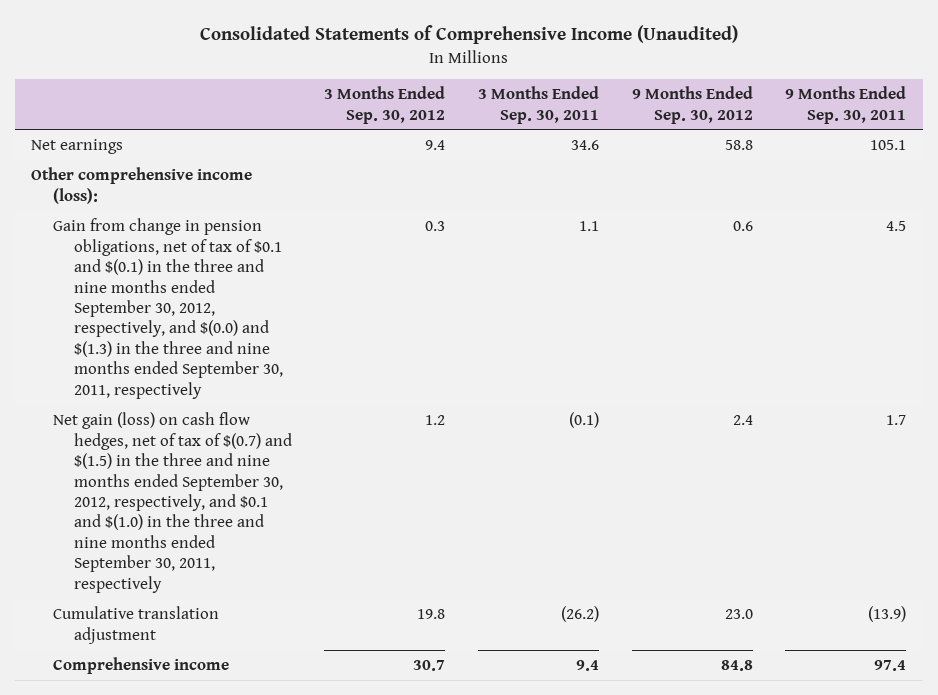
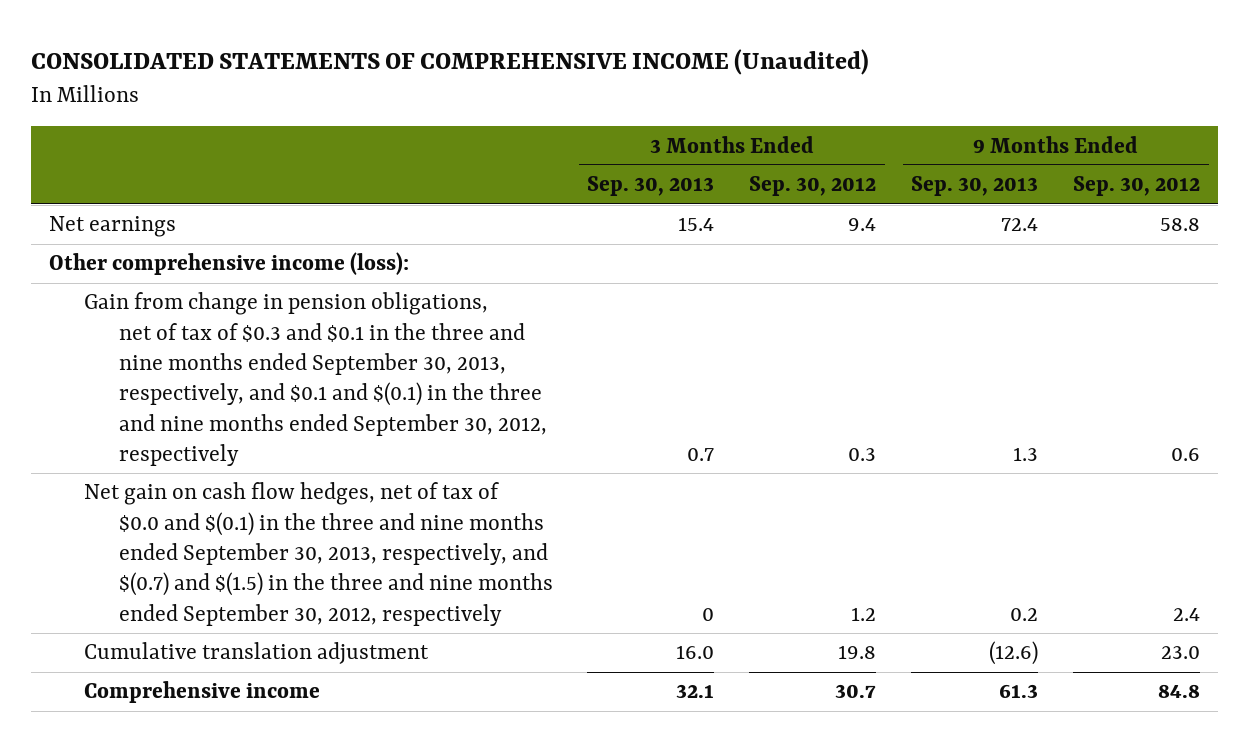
[199,25,738,45] Consolidated Statements of Comprehensive Income (Unaudited) -> [31,49,870,76] CONSOLIDATED STATEMENTS OF COMPREHENSIVE INCOME (Unaudited)
[477,86,599,124] 3 Months Ended Sep. 30, 2011 -> none
[785,86,907,124] 9 Months Ended Sep. 30, 2011 -> none
none -> [587,176,715,197] Sep. 30, 2013
none -> [911,176,1039,197] Sep. 30, 2013
[52,218,283,399] Gain from change in pension obligations, net of tax of $0.1 and $(0.1) in the three and nine months ended September 30, 2012, respectively, and $(0.0) and $(1.3) in the three and nine months ended September 30, 2011, respectively -> [83,292,547,466] Gain from change in pension obligations, net of tax of $0.3 and $0.1 in the three and nine months ended September 30, 2013, respectively, and $0.1 and $(0.1) in the three and nine months ended September 30, 2012, respectively
[52,412,292,593] Net gain (loss) on cash flow hedges, net of tax of $(0.7) and $(1.5) in the three and nine months ended September 30, 2012, respectively, and $0.1 and $(1.0) in the three and nine months ended September 30, 2011, respectively -> [83,482,553,626] Net gain on cash flow hedges, net of tax of $0.0 and $(0.1) in the three and nine months ended September 30, 2013, respectively, and $(0.7) and $(1.5) in the three and nine months ended September 30, 2012, respectively

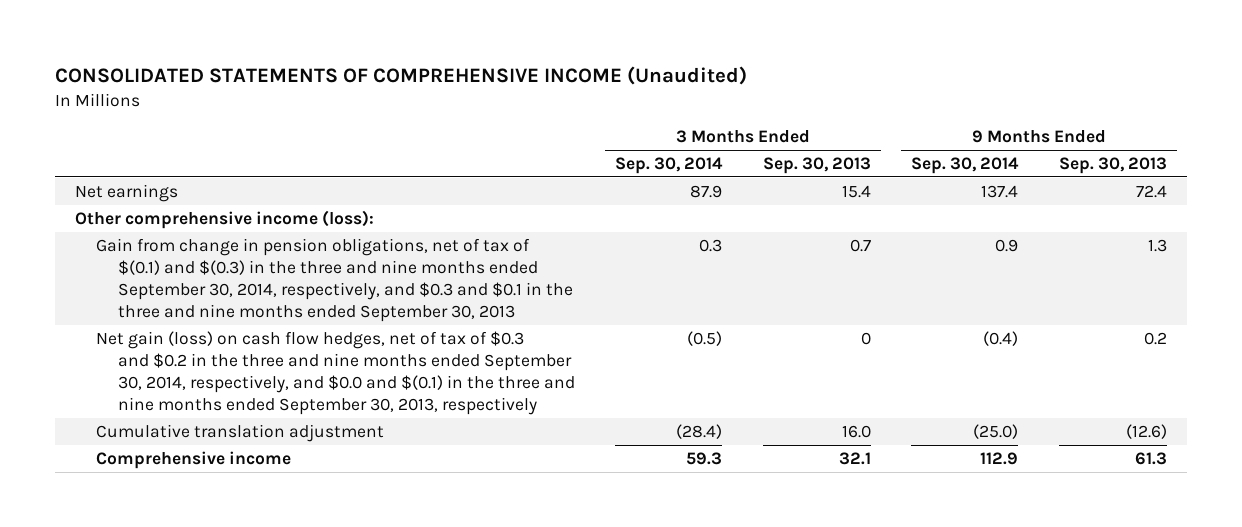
[749,176,877,197] Sep. 30, 2012 -> none
[1073,176,1201,197] Sep. 30, 2012 -> none
none -> [615,156,724,174] Sep. 30, 2014
none -> [911,156,1020,174] Sep. 30, 2014
[83,292,547,466] Gain from change in pension obligations, net of tax of $0.3 and $0.1 in the three and nine months ended September 30, 2013, respectively, and $0.1 and $(0.1) in the three and nine months ended September 30, 2012, respectively -> [96,237,573,322] Gain from change in pension obligations, net of tax of $(0.1) and $(0.3) in the three and nine months ended September 30, 2014, respectively, and $0.3 and $0.1 in the three and nine months ended September 30, 2013
[83,482,553,626] Net gain on cash flow hedges, net of tax of $0.0 and $(0.1) in the three and nine months ended September 30, 2013, respectively, and $(0.7) and $(1.5) in the three and nine months ended September 30, 2012, respectively -> [96,330,575,415] Net gain (loss) on cash flow hedges, net of tax of $0.3 and $0.2 in the three and nine months ended September 30, 2014, respectively, and $0.0 and $(0.1) in the three and nine months ended September 30, 2013, respectively

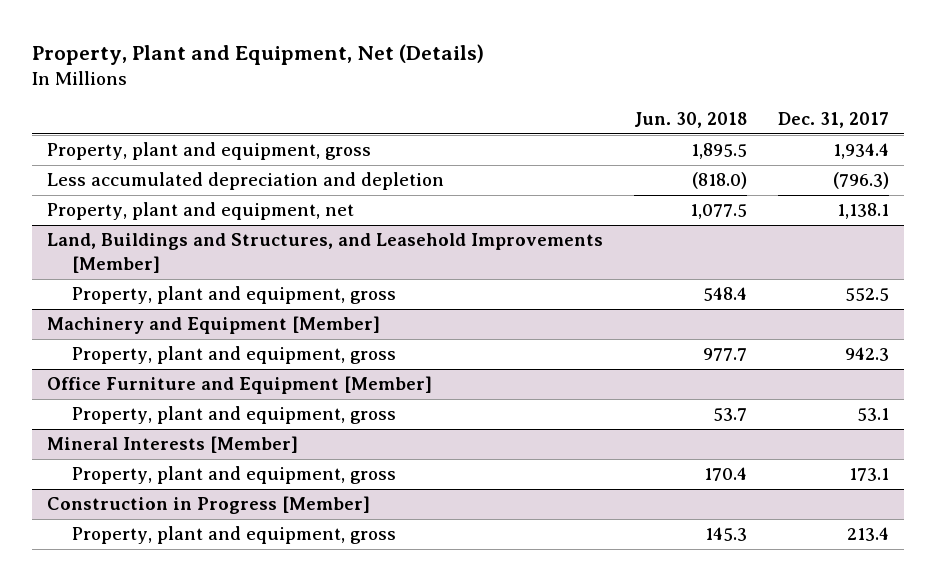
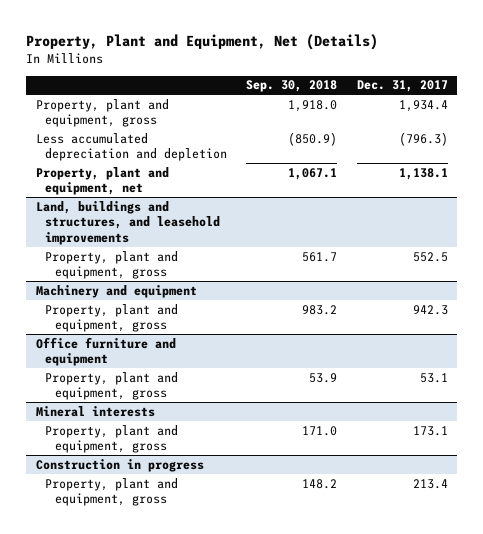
[633,111,747,128] Jun. 30, 2018 -> none
none -> [246,80,338,93] Sep. 30, 2018
[47,233,604,273] Land, Buildings and Structures, and Leasehold Improvements [Member] -> [35,200,221,246] Land, buildings and structures, and leasehold improvements
[47,316,381,335] Machinery and Equipment [Member] -> [35,284,197,298] Machinery and equipment
[47,376,433,395] Office Furniture and Equipment [Member] -> [35,336,176,367] Office furniture and equipment
[47,436,299,454] Mineral Interests [Member] -> [35,405,155,417] Mineral interests
[47,496,371,515] Construction in Progress [Member] -> [35,458,204,472] Construction in progress

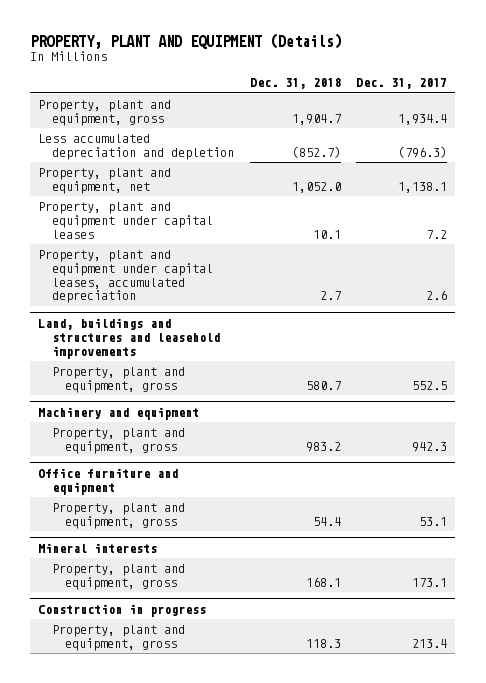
[26,33,379,50] Property, Plant and Equipment, Net (Details) -> [30,32,343,49] PROPERTY, PLANT AND EQUIPMENT (Details)
[246,80,338,93] Sep. 30, 2018 -> none
none -> [249,78,341,90] Dec. 31, 2018
none -> [38,202,213,239] Property, plant and equipment under capital leases
none -> [38,250,213,304] Property, plant and equipment under capital leases, accumulated depreciation
[35,200,221,246] Land, buildings and structures, and leasehold improvements -> [38,318,220,359] Land, buildings and structures and leasehold improvements

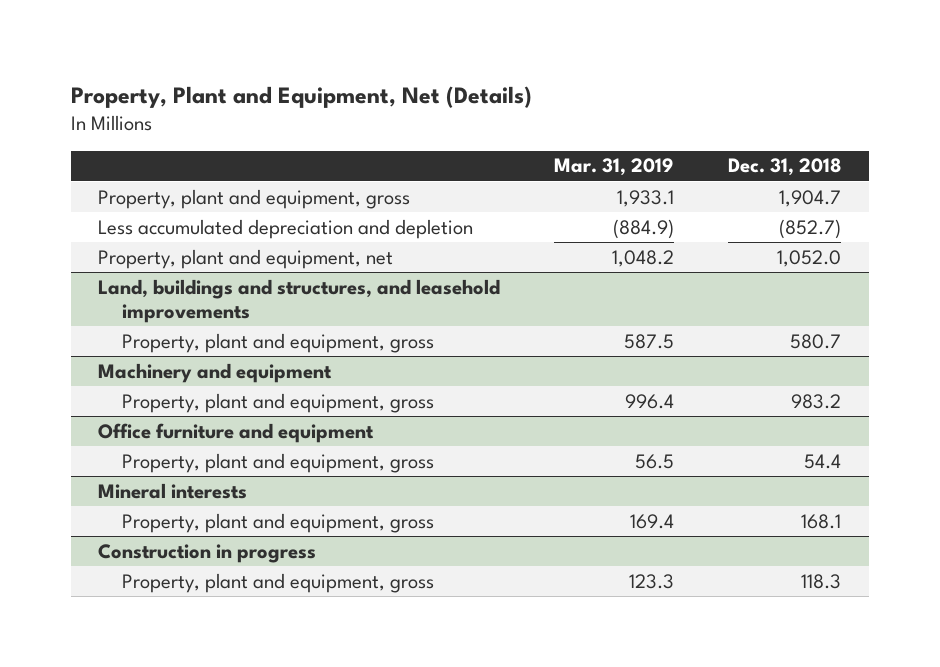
[30,32,343,49] PROPERTY, PLANT AND EQUIPMENT (Details) -> [71,85,533,108] Property, Plant and Equipment, Net (Details)
[356,78,448,90] Dec. 31, 2017 -> none
none -> [554,158,675,177] Mar. 31, 2019
[38,202,213,239] Property, plant and equipment under capital leases -> none
[38,250,213,304] Property, plant and equipment under capital leases, accumulated depreciation -> none
[38,318,220,359] Land, buildings and structures and leasehold improvements -> [98,278,501,324] Land, buildings and structures, and leasehold improvements

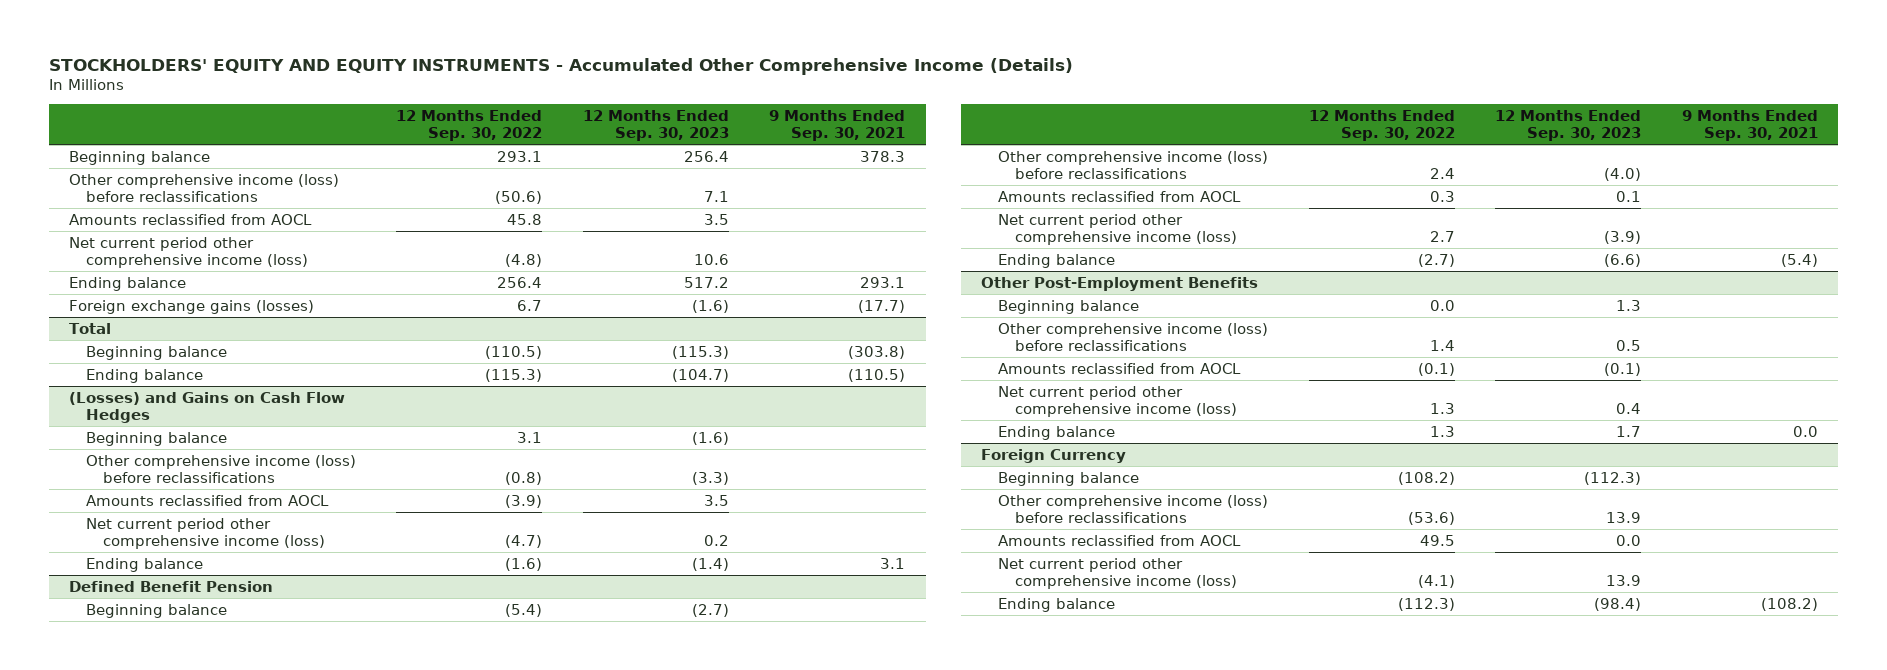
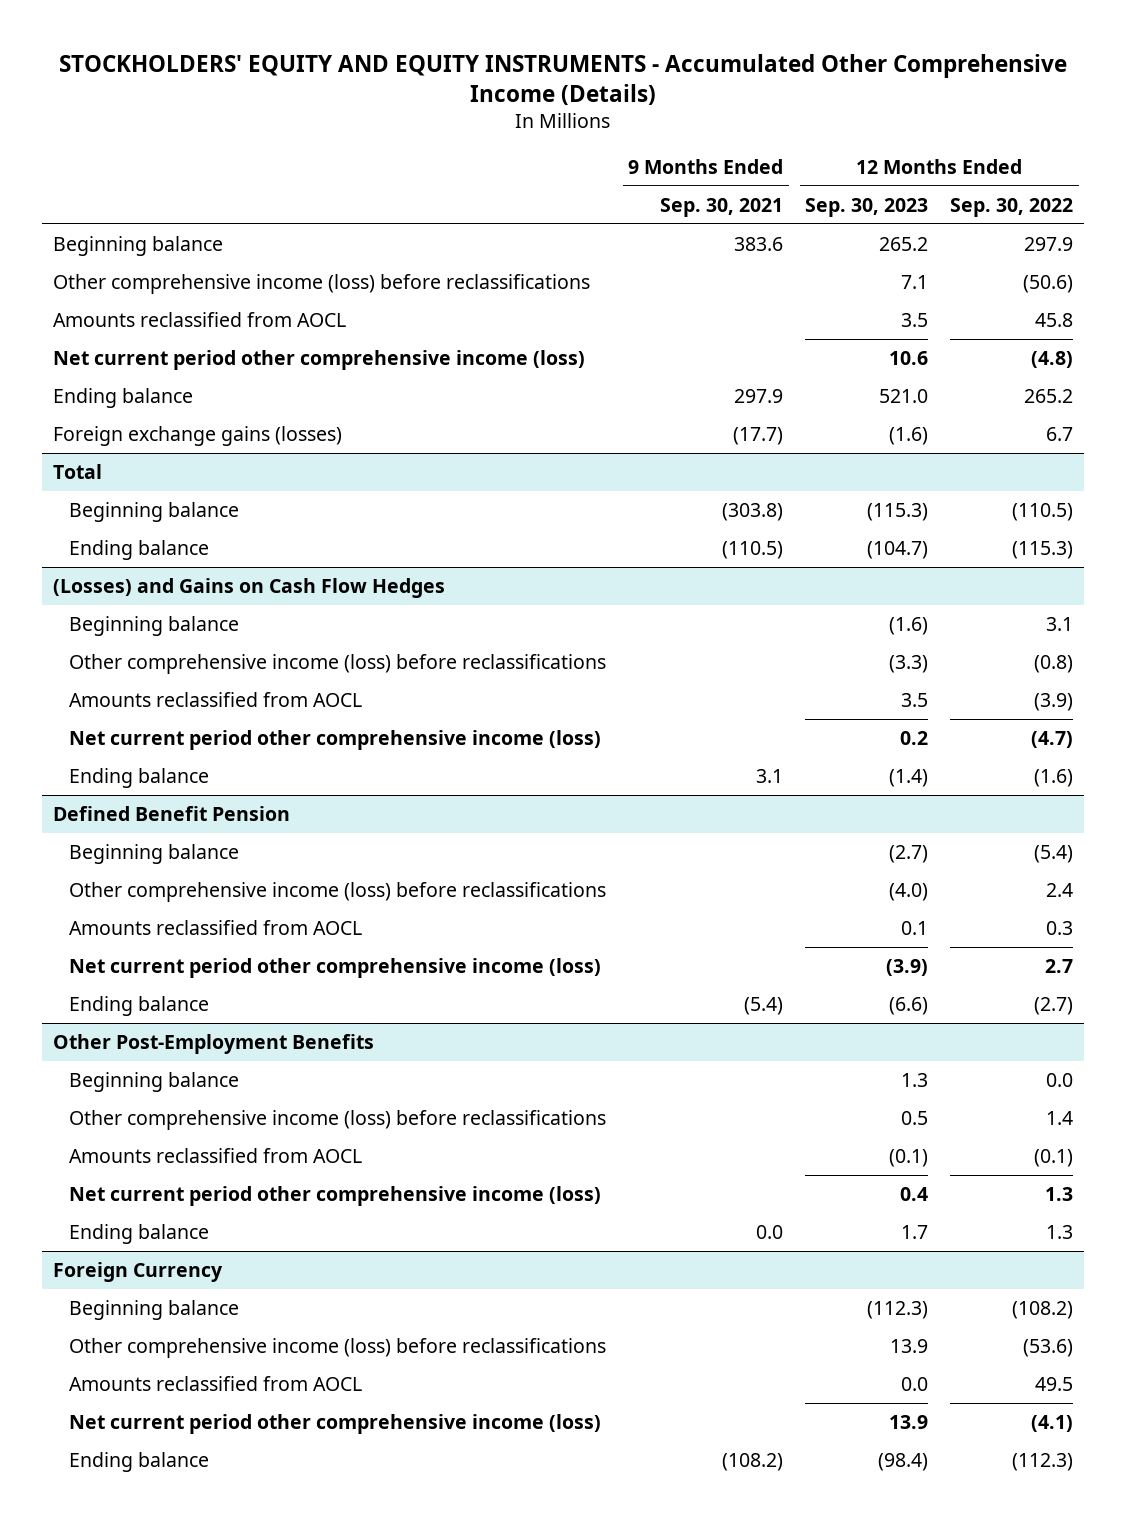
[497,150,543,162] 293.1 -> [1024,237,1074,252] 297.9
[683,150,729,162] 256.4 -> [879,237,929,252] 265.2
[860,150,906,162] 378.3 -> [734,237,784,252] 383.6
[497,276,543,288] 256.4 -> [1024,389,1074,404] 265.2
[683,276,729,288] 517.2 -> [879,389,929,404] 521.0
[860,276,906,288] 293.1 -> [734,389,784,404] 297.9

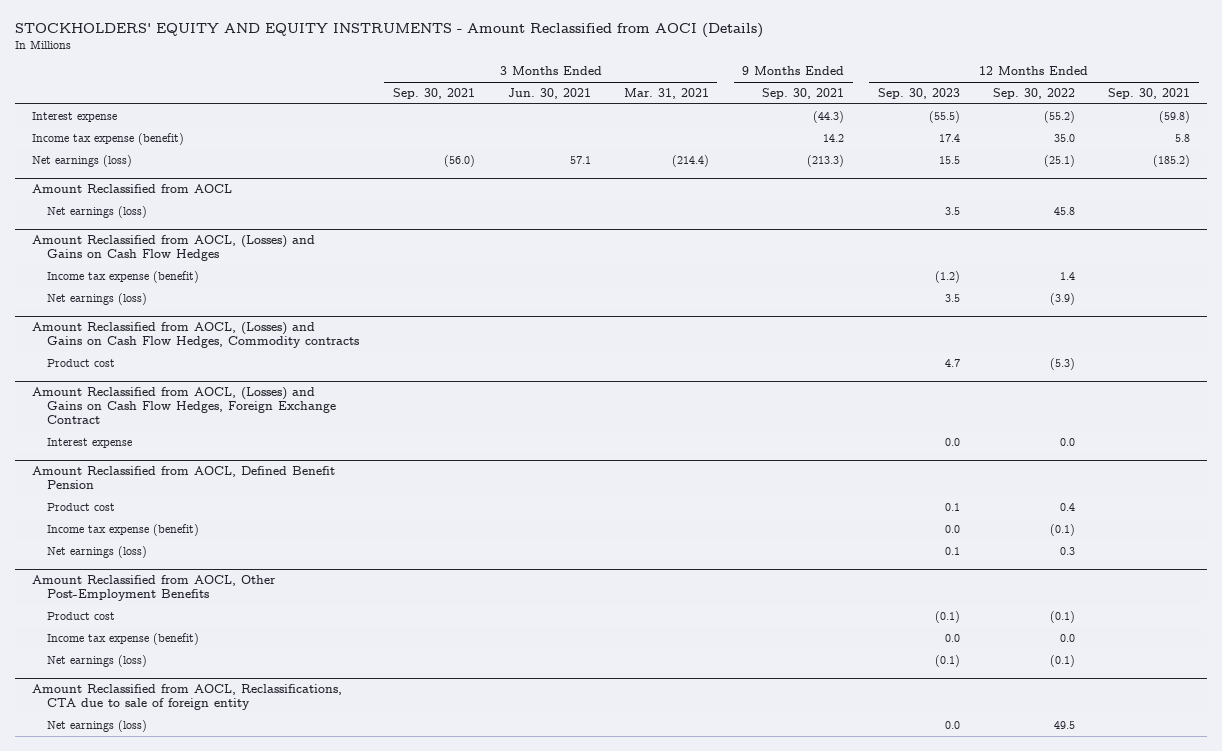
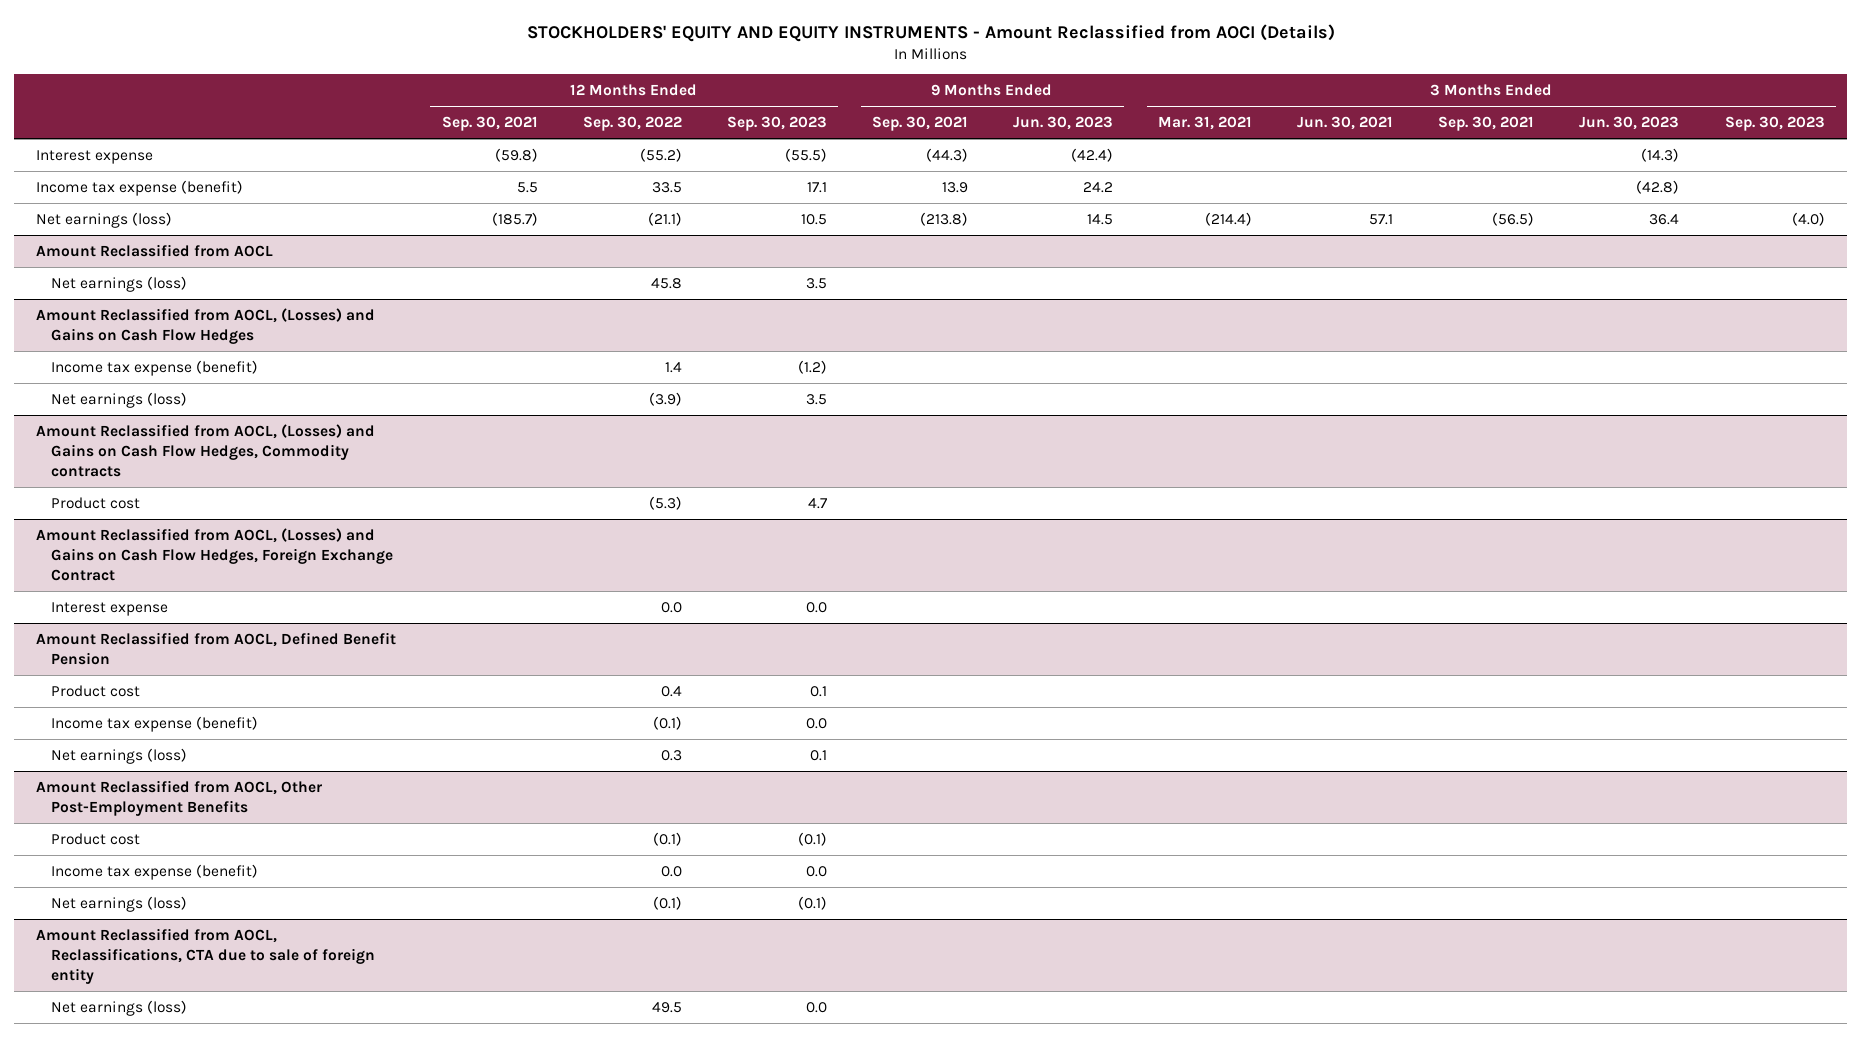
none -> [1013,116,1114,131] Jun. 30, 2023
none -> [1579,116,1680,131] Jun. 30, 2023
none -> [1724,116,1825,132] Sep. 30, 2023
[823,133,845,142] 14.2 -> [941,181,968,193] 13.9
[938,133,960,142] 17.4 -> [806,181,827,193] 17.1
[1053,133,1075,142] 35.0 -> [651,181,682,193] 33.5
[1175,133,1191,142] 5.8 -> [516,181,538,193] 5.5
[443,154,475,167] (56.0) -> [1492,211,1535,226] (56.5)
[807,154,845,167] (213.3) -> [919,211,968,226] (213.8)
[938,155,960,164] 15.5 -> [800,213,827,225] 10.5
[1043,154,1075,167] (25.1) -> [647,211,682,226] (21.1)
[1153,154,1191,167] (185.2) -> [491,211,538,226] (185.7)

